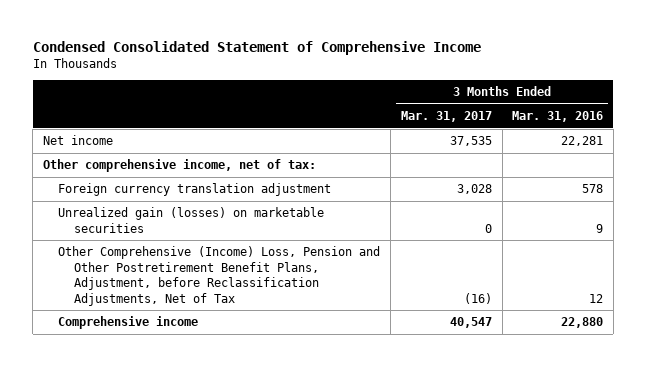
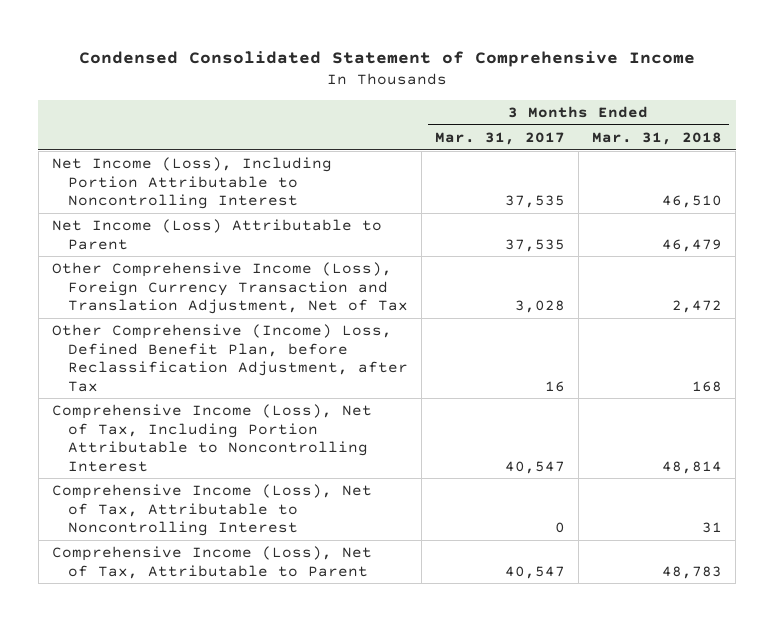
[512,111,604,123] Mar. 31, 2016 -> none
none -> [592,131,723,145] Mar. 31, 2018
[43,159,317,173] Other comprehensive income, net of tax: -> none
[58,207,325,233] Unrealized gain (losses) on marketable securities -> none
none -> [52,157,333,210] Net Income (Loss), Including Portion Attributable to Noncontrolling Interest
[43,135,114,146] Net income -> [52,219,383,250] Net Income (Loss) Attributable to Parent
[58,183,332,197] Foreign currency translation adjustment -> [52,262,408,315] Other Comprehensive Income (Loss), Foreign Currency Transaction and Translation Adjustment, Net of Tax
[58,246,381,306] Other Comprehensive (Income) Loss, Pension and Other Postretirement Benefit Plans, Adjustment, before Reclassification Adjustments, Net of Tax -> [52,324,408,392] Other Comprehensive (Income) Loss, Defined Benefit Plan, before Reclassification Adjustment, after Tax
[463,292,492,304] (16) -> [544,380,565,392] 16
none -> [52,404,373,472] Comprehensive Income (Loss), Net of Tax, Including Portion Attributable to Noncontrolling Interest
none -> [52,484,373,537] Comprehensive Income (Loss), Net of Tax, Attributable to Noncontrolling Interest
[58,316,199,330] Comprehensive income -> [52,546,373,579] Comprehensive Income (Loss), Net of Tax, Attributable to Parent

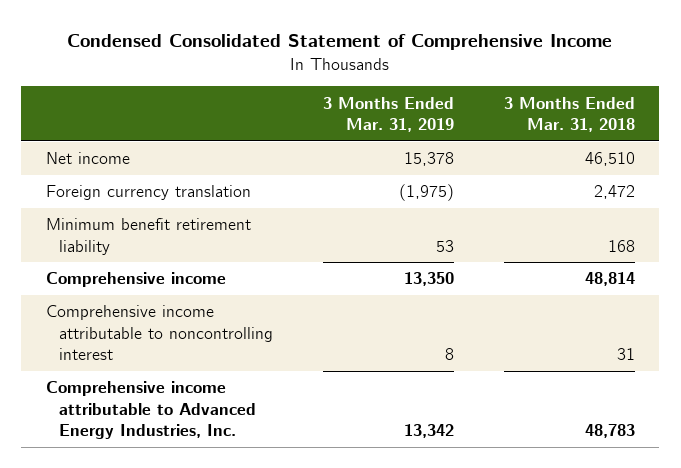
[434,131,565,145] Mar. 31, 2017 -> none
none -> [323,96,455,132] 3 Months Ended Mar. 31, 2019
[52,219,383,250] Net Income (Loss) Attributable to Parent -> none
[52,157,333,210] Net Income (Loss), Including Portion Attributable to Noncontrolling Interest -> [46,152,131,165] Net income
[52,262,408,315] Other Comprehensive Income (Loss), Foreign Currency Transaction and Translation Adjustment, Net of Tax -> [46,185,252,201] Foreign currency translation
[52,324,408,392] Other Comprehensive (Income) Loss, Defined Benefit Plan, before Reclassification Adjustment, after Tax -> [46,218,252,255] Minimum benefit retirement liability
[52,404,373,472] Comprehensive Income (Loss), Net of Tax, Including Portion Attributable to Noncontrolling Interest -> [46,272,227,288] Comprehensive income
[52,484,373,537] Comprehensive Income (Loss), Net of Tax, Attributable to Noncontrolling Interest -> [46,305,274,360] Comprehensive income attributable to noncontrolling interest
[52,546,373,579] Comprehensive Income (Loss), Net of Tax, Attributable to Parent -> [46,381,257,439] Comprehensive income attributable to Advanced Energy Industries, Inc.

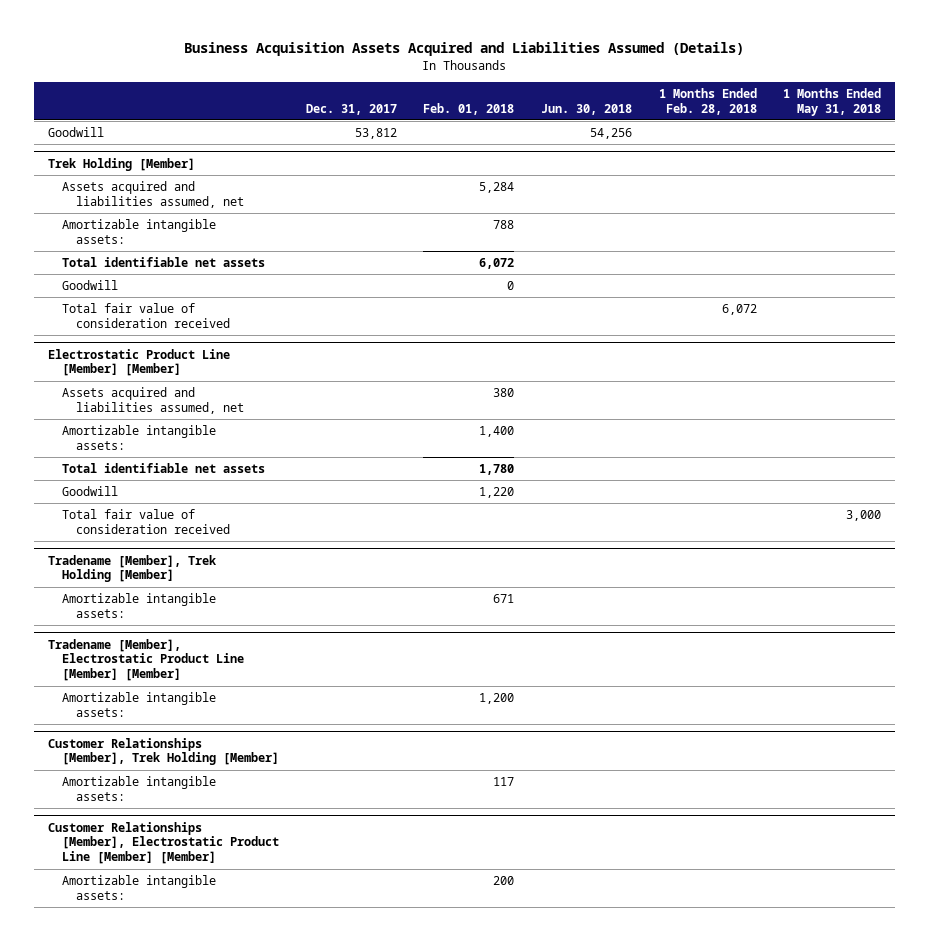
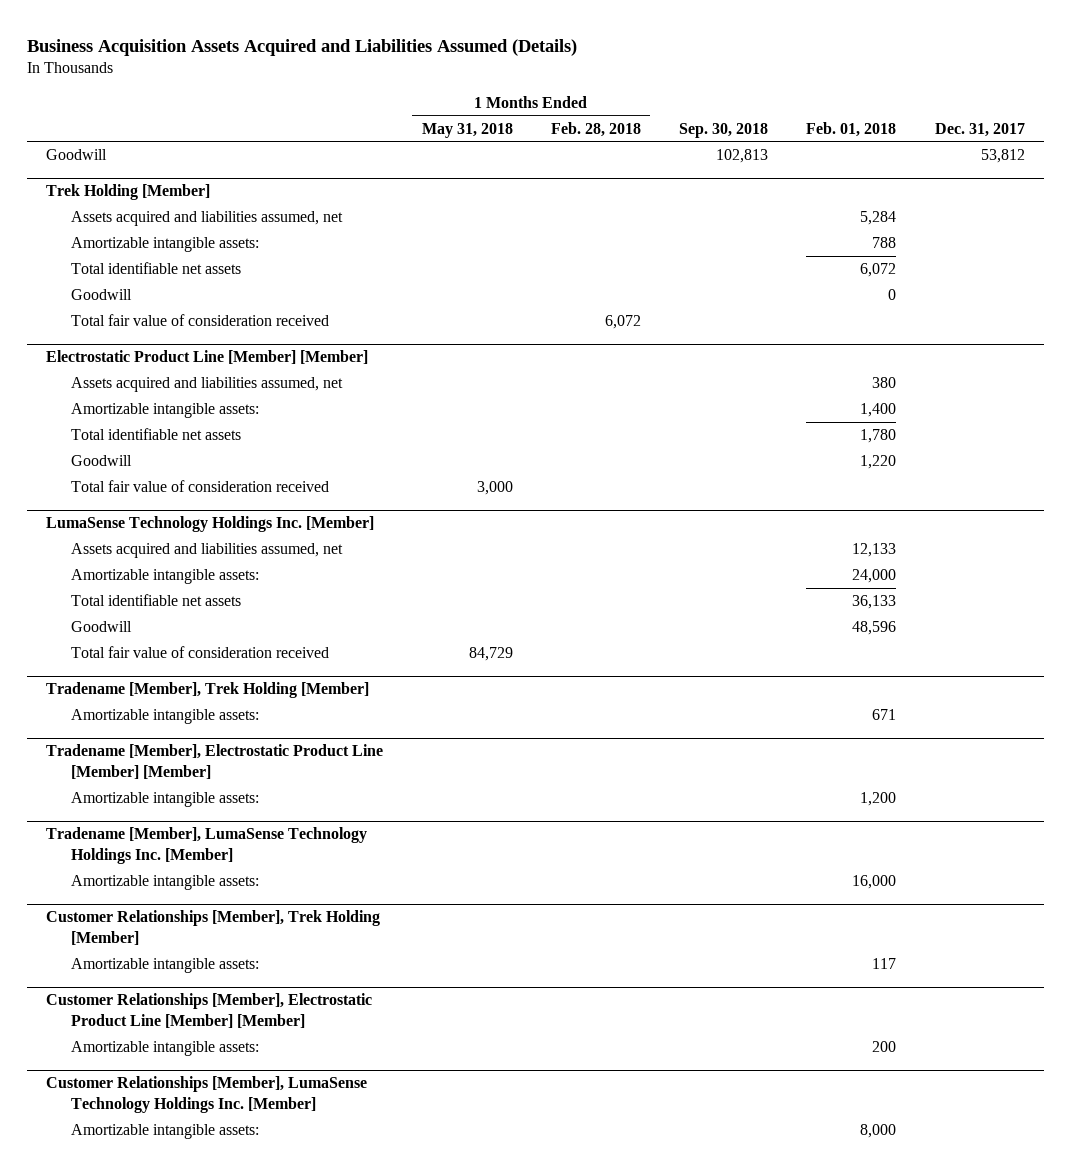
[540,103,632,115] Jun. 30, 2018 -> none
none -> [679,122,769,138] Sep. 30, 2018
none -> [46,516,375,533] LumaSense Technology Holdings Inc. [Member]
none -> [71,543,344,559] Assets acquired and liabilities assumed, net
none -> [71,569,260,585] Amortizable intangible assets:
none -> [71,594,242,607] Total identifiable net assets
none -> [71,621,133,633] Goodwill
none -> [71,646,330,659] Total fair value of consideration received
none -> [46,827,368,864] Tradename [Member], LumaSense Technology Holdings Inc. [Member]
none -> [71,875,260,891] Amortizable intangible assets:
none -> [46,1076,368,1113] Customer Relationships [Member], LumaSense Technology Holdings Inc. [Member]
none -> [71,1124,260,1140] Amortizable intangible assets:

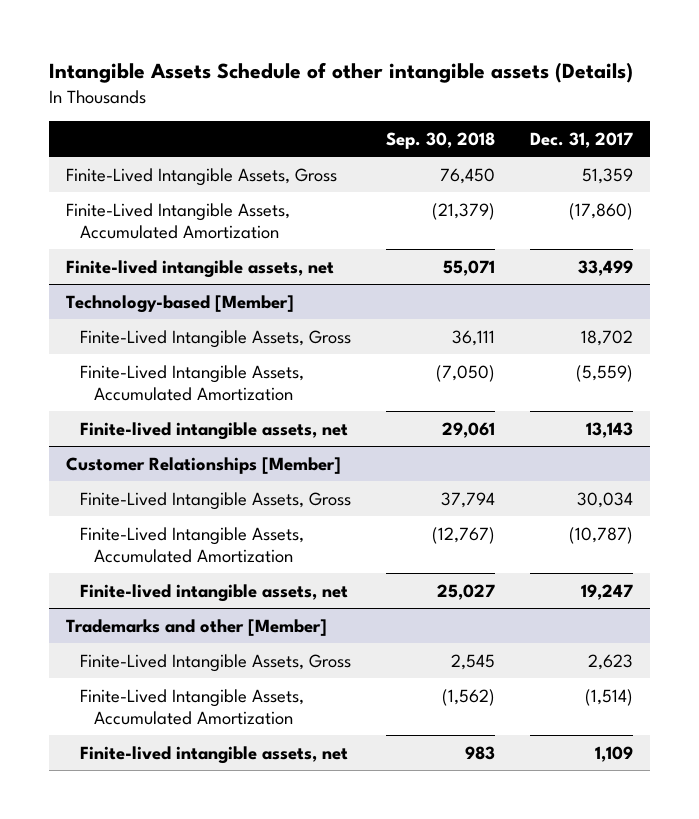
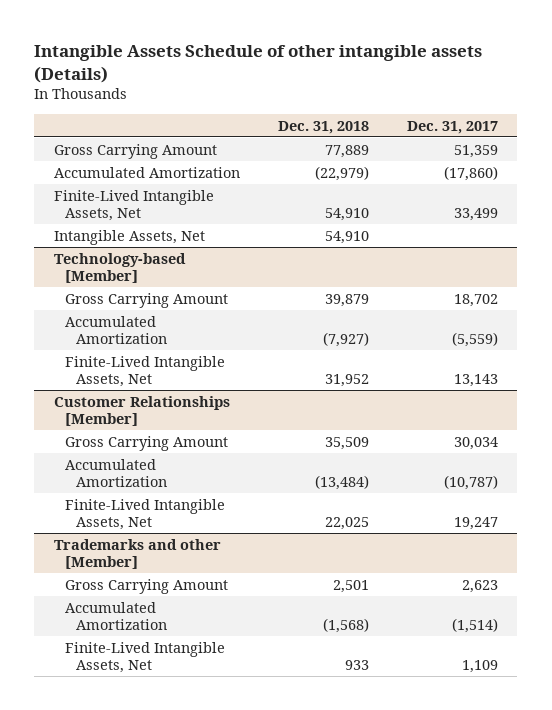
[385,131,495,149] Sep. 30, 2018 -> none
none -> [277,120,369,134] Dec. 31, 2018
[66,167,338,186] Finite-Lived Intangible Assets, Gross -> [53,143,217,159] Gross Carrying Amount
[66,202,291,239] Finite-Lived Intangible Assets, Accumulated Amortization -> [53,166,240,178] Accumulated Amortization
[66,259,335,278] Finite-lived intangible assets, net -> [53,189,214,222] Finite-Lived Intangible Assets, Net
none -> [53,229,205,245] Intangible Assets, Net
[79,329,351,348] Finite-Lived Intangible Assets, Gross -> [64,292,228,308] Gross Carrying Amount
[79,364,304,401] Finite-Lived Intangible Assets, Accumulated Amortization -> [64,315,167,345] Accumulated Amortization
[79,421,348,440] Finite-lived intangible assets, net -> [64,355,225,388] Finite-Lived Intangible Assets, Net
[79,491,351,510] Finite-Lived Intangible Assets, Gross -> [64,435,228,451] Gross Carrying Amount
[79,526,304,563] Finite-Lived Intangible Assets, Accumulated Amortization -> [64,458,167,488] Accumulated Amortization
[79,583,348,602] Finite-lived intangible assets, net -> [64,498,225,531] Finite-Lived Intangible Assets, Net
[79,653,351,672] Finite-Lived Intangible Assets, Gross -> [64,578,228,594] Gross Carrying Amount
[79,688,304,725] Finite-Lived Intangible Assets, Accumulated Amortization -> [64,601,167,631] Accumulated Amortization
[79,745,348,764] Finite-lived intangible assets, net -> [64,641,225,674] Finite-Lived Intangible Assets, Net

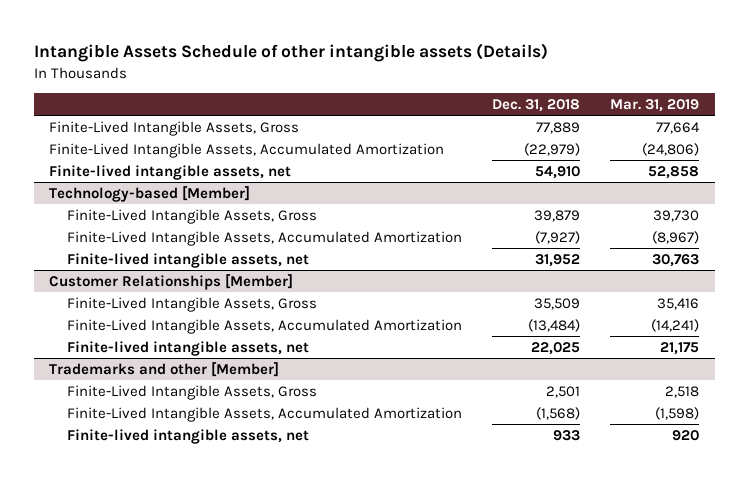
[407,120,499,134] Dec. 31, 2017 -> none
none -> [610,98,700,112] Mar. 31, 2019
[53,229,205,245] Intangible Assets, Net -> none
[53,143,217,159] Gross Carrying Amount -> [49,121,300,137] Finite-Lived Intangible Assets, Gross
[53,166,240,178] Accumulated Amortization -> [49,143,445,159] Finite-Lived Intangible Assets, Accumulated Amortization
[53,189,214,222] Finite-Lived Intangible Assets, Net -> [49,165,292,181] Finite-lived intangible assets, net
[64,292,228,308] Gross Carrying Amount -> [66,209,317,225] Finite-Lived Intangible Assets, Gross
[64,315,167,345] Accumulated Amortization -> [66,231,462,247] Finite-Lived Intangible Assets, Accumulated Amortization
[64,355,225,388] Finite-Lived Intangible Assets, Net -> [66,253,309,269] Finite-lived intangible assets, net
[64,435,228,451] Gross Carrying Amount -> [66,297,317,313] Finite-Lived Intangible Assets, Gross
[64,458,167,488] Accumulated Amortization -> [66,319,462,335] Finite-Lived Intangible Assets, Accumulated Amortization
[64,498,225,531] Finite-Lived Intangible Assets, Net -> [66,341,309,357] Finite-lived intangible assets, net
[64,578,228,594] Gross Carrying Amount -> [66,385,317,401] Finite-Lived Intangible Assets, Gross
[64,601,167,631] Accumulated Amortization -> [66,407,462,423] Finite-Lived Intangible Assets, Accumulated Amortization
[64,641,225,674] Finite-Lived Intangible Assets, Net -> [66,429,309,445] Finite-lived intangible assets, net

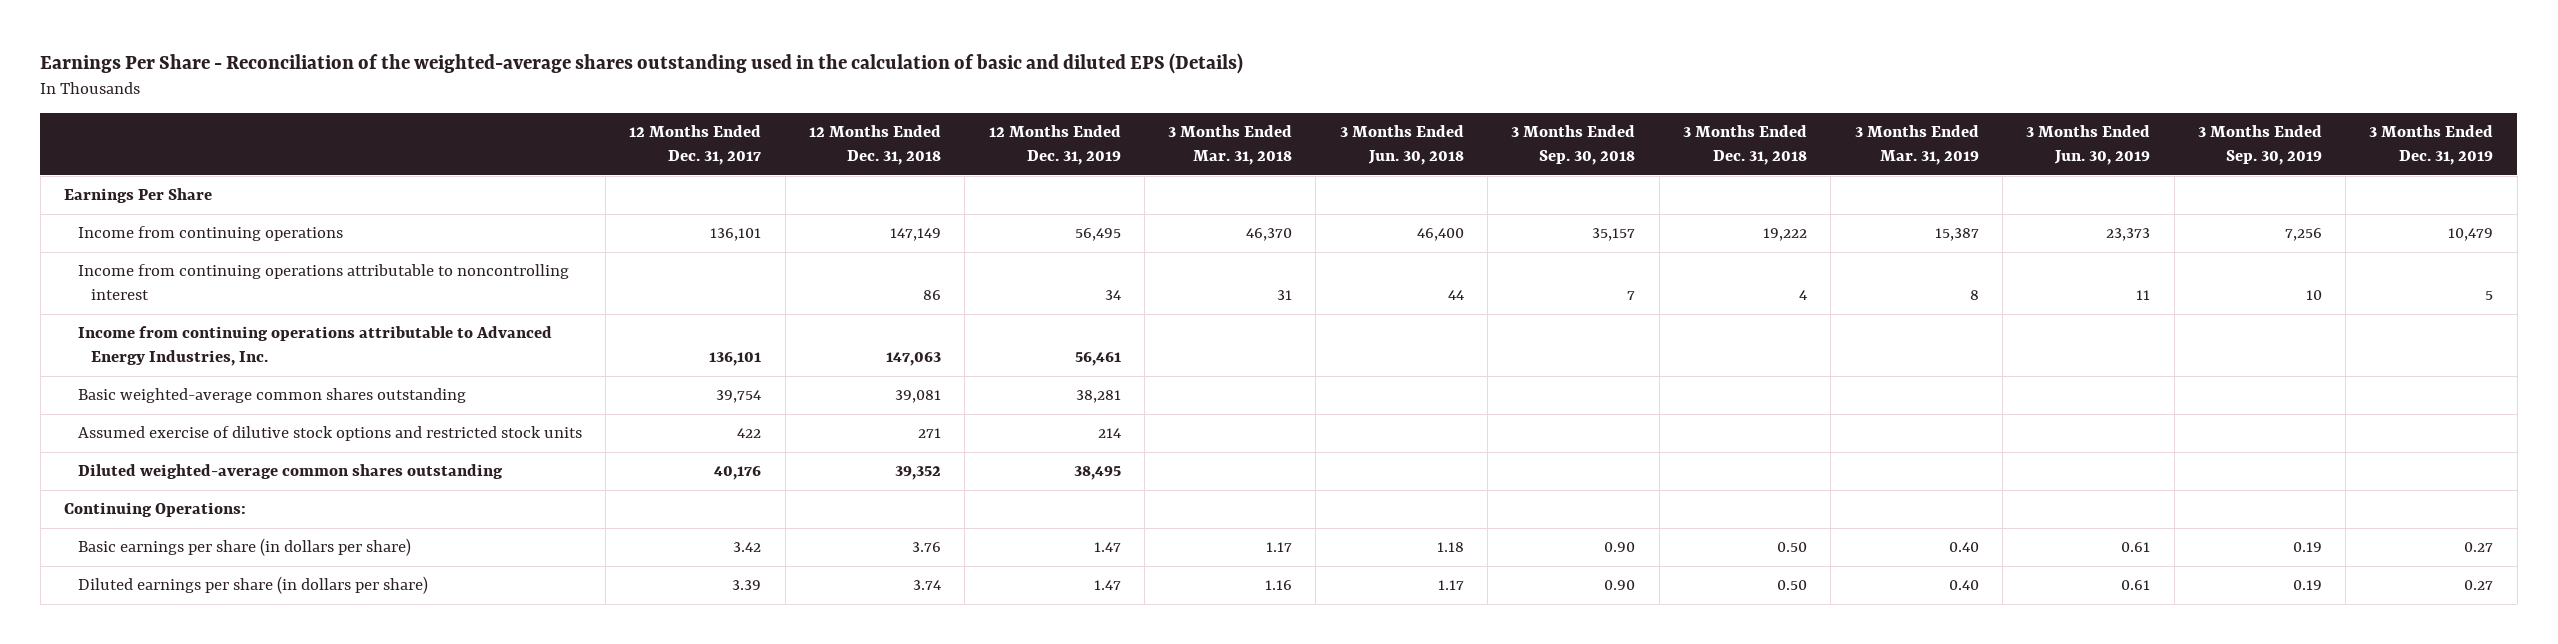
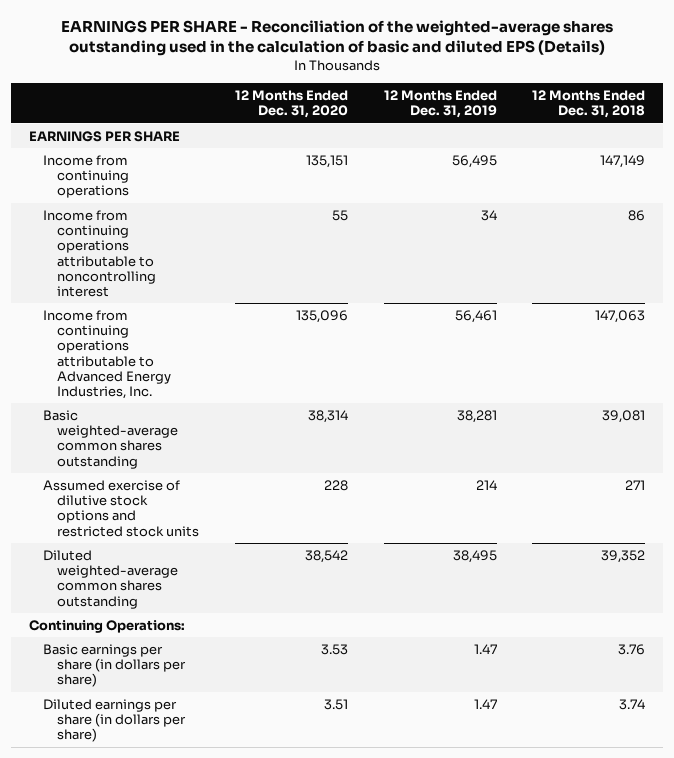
[40,53,1244,75] Earnings Per Share - Reconciliation of the weighted-average shares outstanding used in the calculation of basic and diluted EPS (Details) -> [61,19,614,57] EARNINGS PER SHARE - Reconciliation of the weighted-average shares outstanding used in the calculation of basic and diluted EPS (Details)
[629,124,762,165] 12 Months Ended Dec. 31, 2017 -> none
[1168,124,1293,165] 3 Months Ended Mar. 31, 2018 -> none
[1339,124,1464,165] 3 Months Ended Jun. 30, 2018 -> none
[1511,124,1636,165] 3 Months Ended Sep. 30, 2018 -> none
[1683,124,1808,165] 3 Months Ended Dec. 31, 2018 -> none
[1854,124,1979,165] 3 Months Ended Mar. 31, 2019 -> none
[2026,124,2151,165] 3 Months Ended Jun. 30, 2019 -> none
[2197,124,2322,165] 3 Months Ended Sep. 30, 2019 -> none
[2369,124,2494,165] 3 Months Ended Dec. 31, 2019 -> none
none -> [234,90,348,119] 12 Months Ended Dec. 31, 2020
[64,188,213,204] Earnings Per Share -> [29,131,181,143] EARNINGS PER SHARE

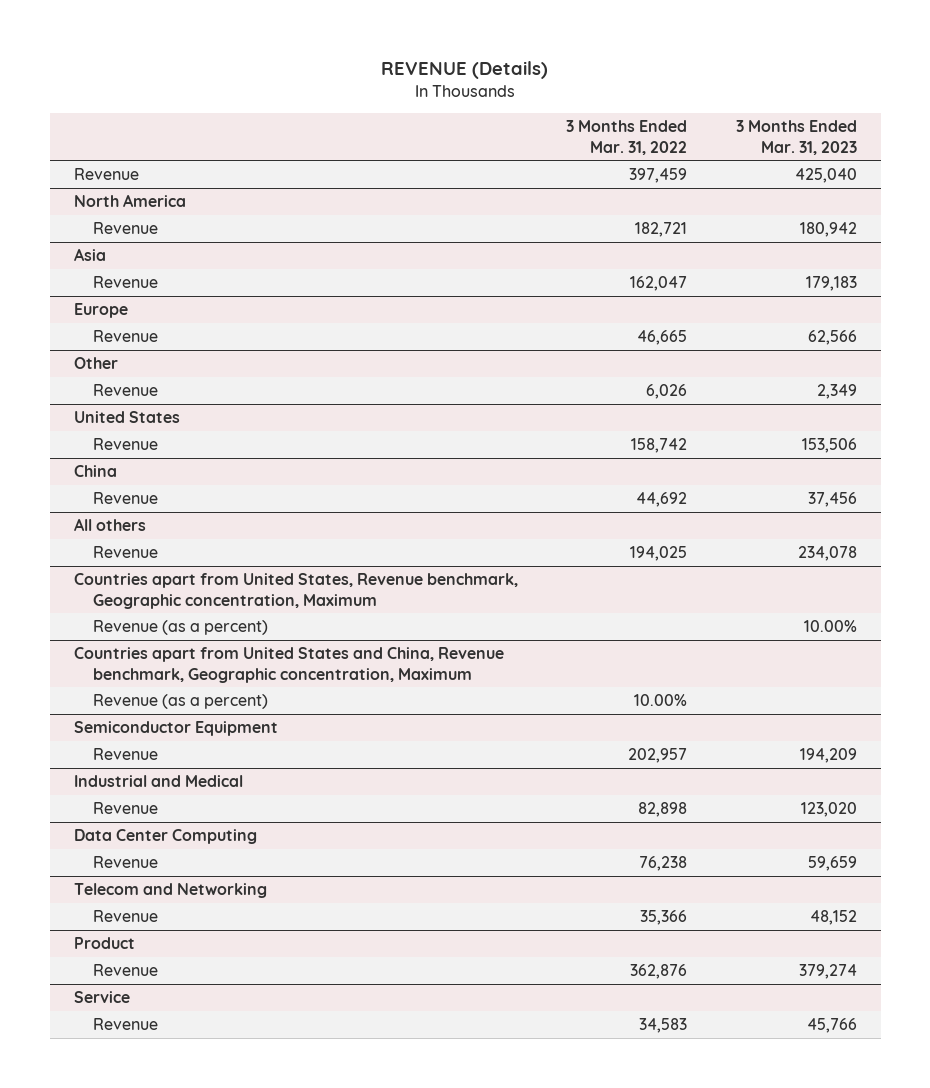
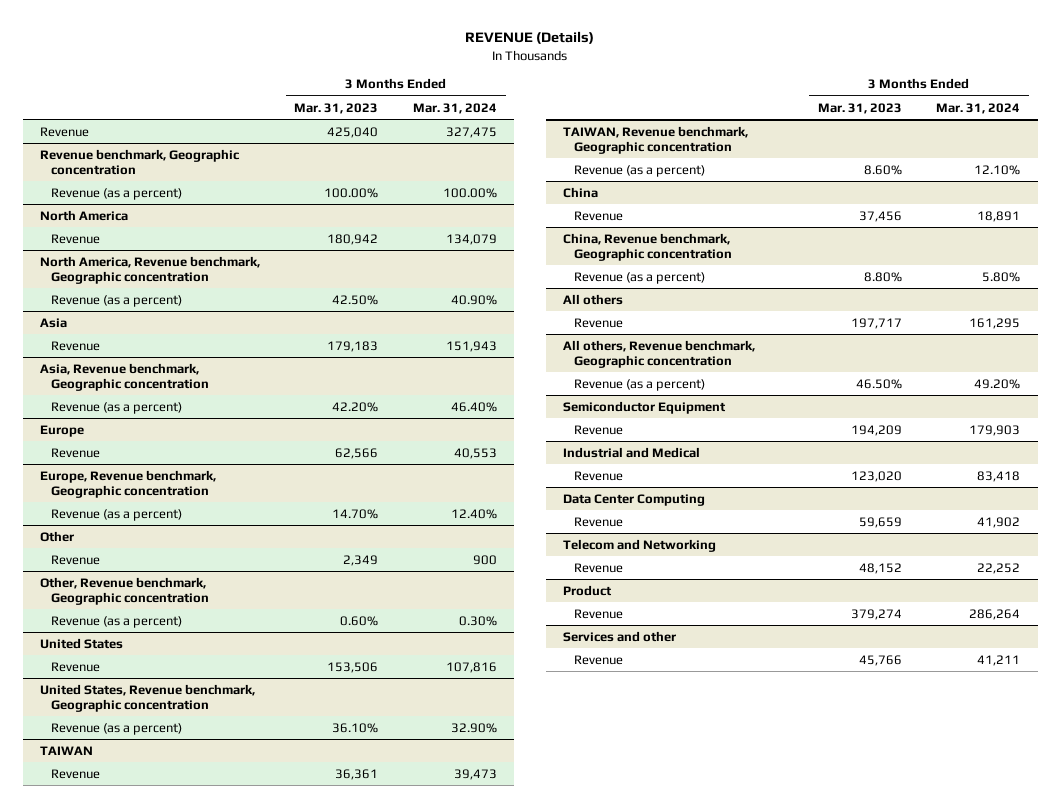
[566,120,688,155] 3 Months Ended Mar. 31, 2022 -> none
none -> [412,102,497,114] Mar. 31, 2024
none -> [39,148,240,175] Revenue benchmark, Geographic concentration
none -> [51,187,183,200] Revenue (as a percent)
none -> [39,255,260,284] North America, Revenue benchmark, Geographic concentration
none -> [51,294,183,307] Revenue (as a percent)
none -> [39,362,210,391] Asia, Revenue benchmark, Geographic concentration
none -> [51,401,183,414] Revenue (as a percent)
none -> [39,469,216,498] Europe, Revenue benchmark, Geographic concentration
none -> [51,508,183,521] Revenue (as a percent)
none -> [39,576,210,605] Other, Revenue benchmark, Geographic concentration
none -> [51,615,183,628] Revenue (as a percent)
none -> [39,683,255,712] United States, Revenue benchmark, Geographic concentration
none -> [51,722,183,735] Revenue (as a percent)
none -> [39,745,93,755] TAIWAN
none -> [51,768,101,779] Revenue
none -> [563,125,749,154] TAIWAN, Revenue benchmark, Geographic concentration
none -> [574,164,706,177] Revenue (as a percent)
none -> [563,232,733,261] China, Revenue benchmark, Geographic concentration
none -> [574,271,706,284] Revenue (as a percent)
[73,573,518,609] Countries apart from United States, Revenue benchmark, Geographic concentration, Maximum -> none
[73,647,504,683] Countries apart from United States and China, Revenue benchmark, Geographic concentration, Maximum -> none
[92,694,268,710] Revenue (as a percent) -> none
[797,546,857,562] 234,078 -> [850,317,902,329] 197,717
none -> [563,339,756,368] All others, Revenue benchmark, Geographic concentration
[803,620,857,633] 10.00% -> [855,378,902,389] 46.50%
[73,991,130,1004] Service -> none
none -> [563,630,677,642] Services and other

